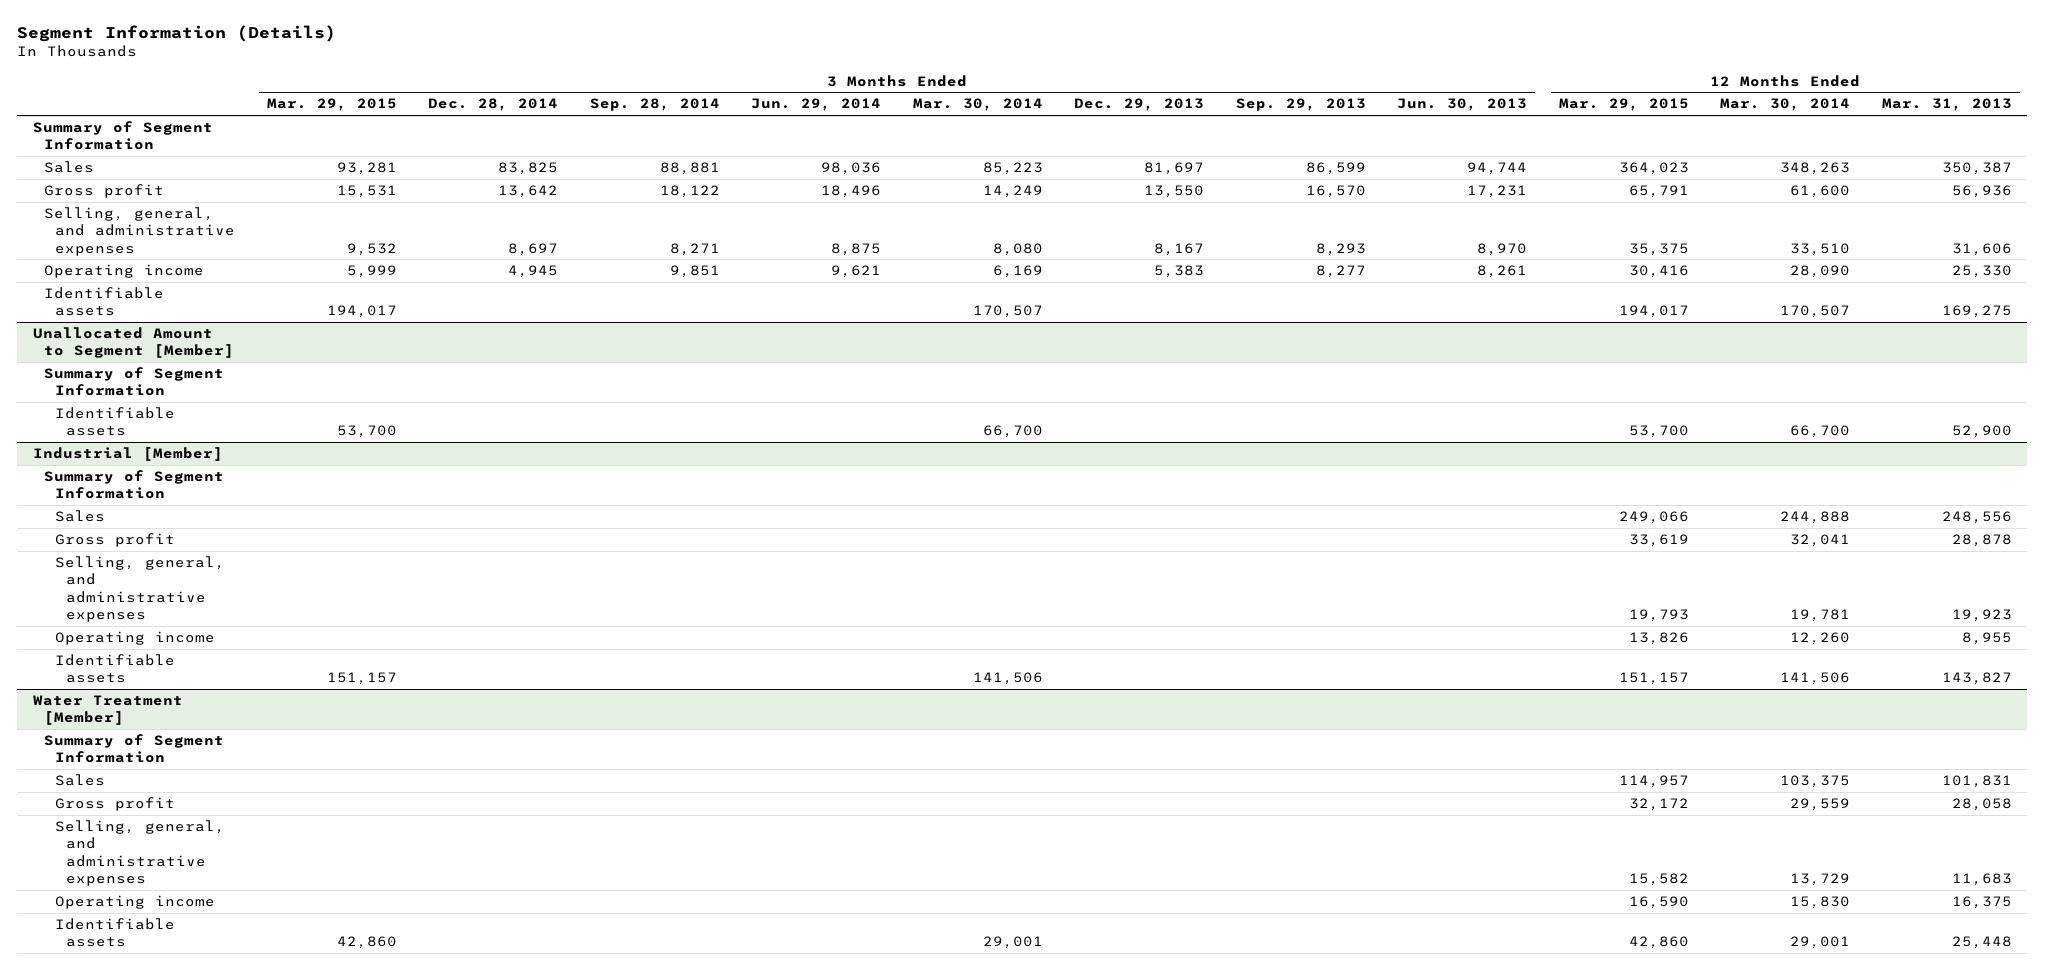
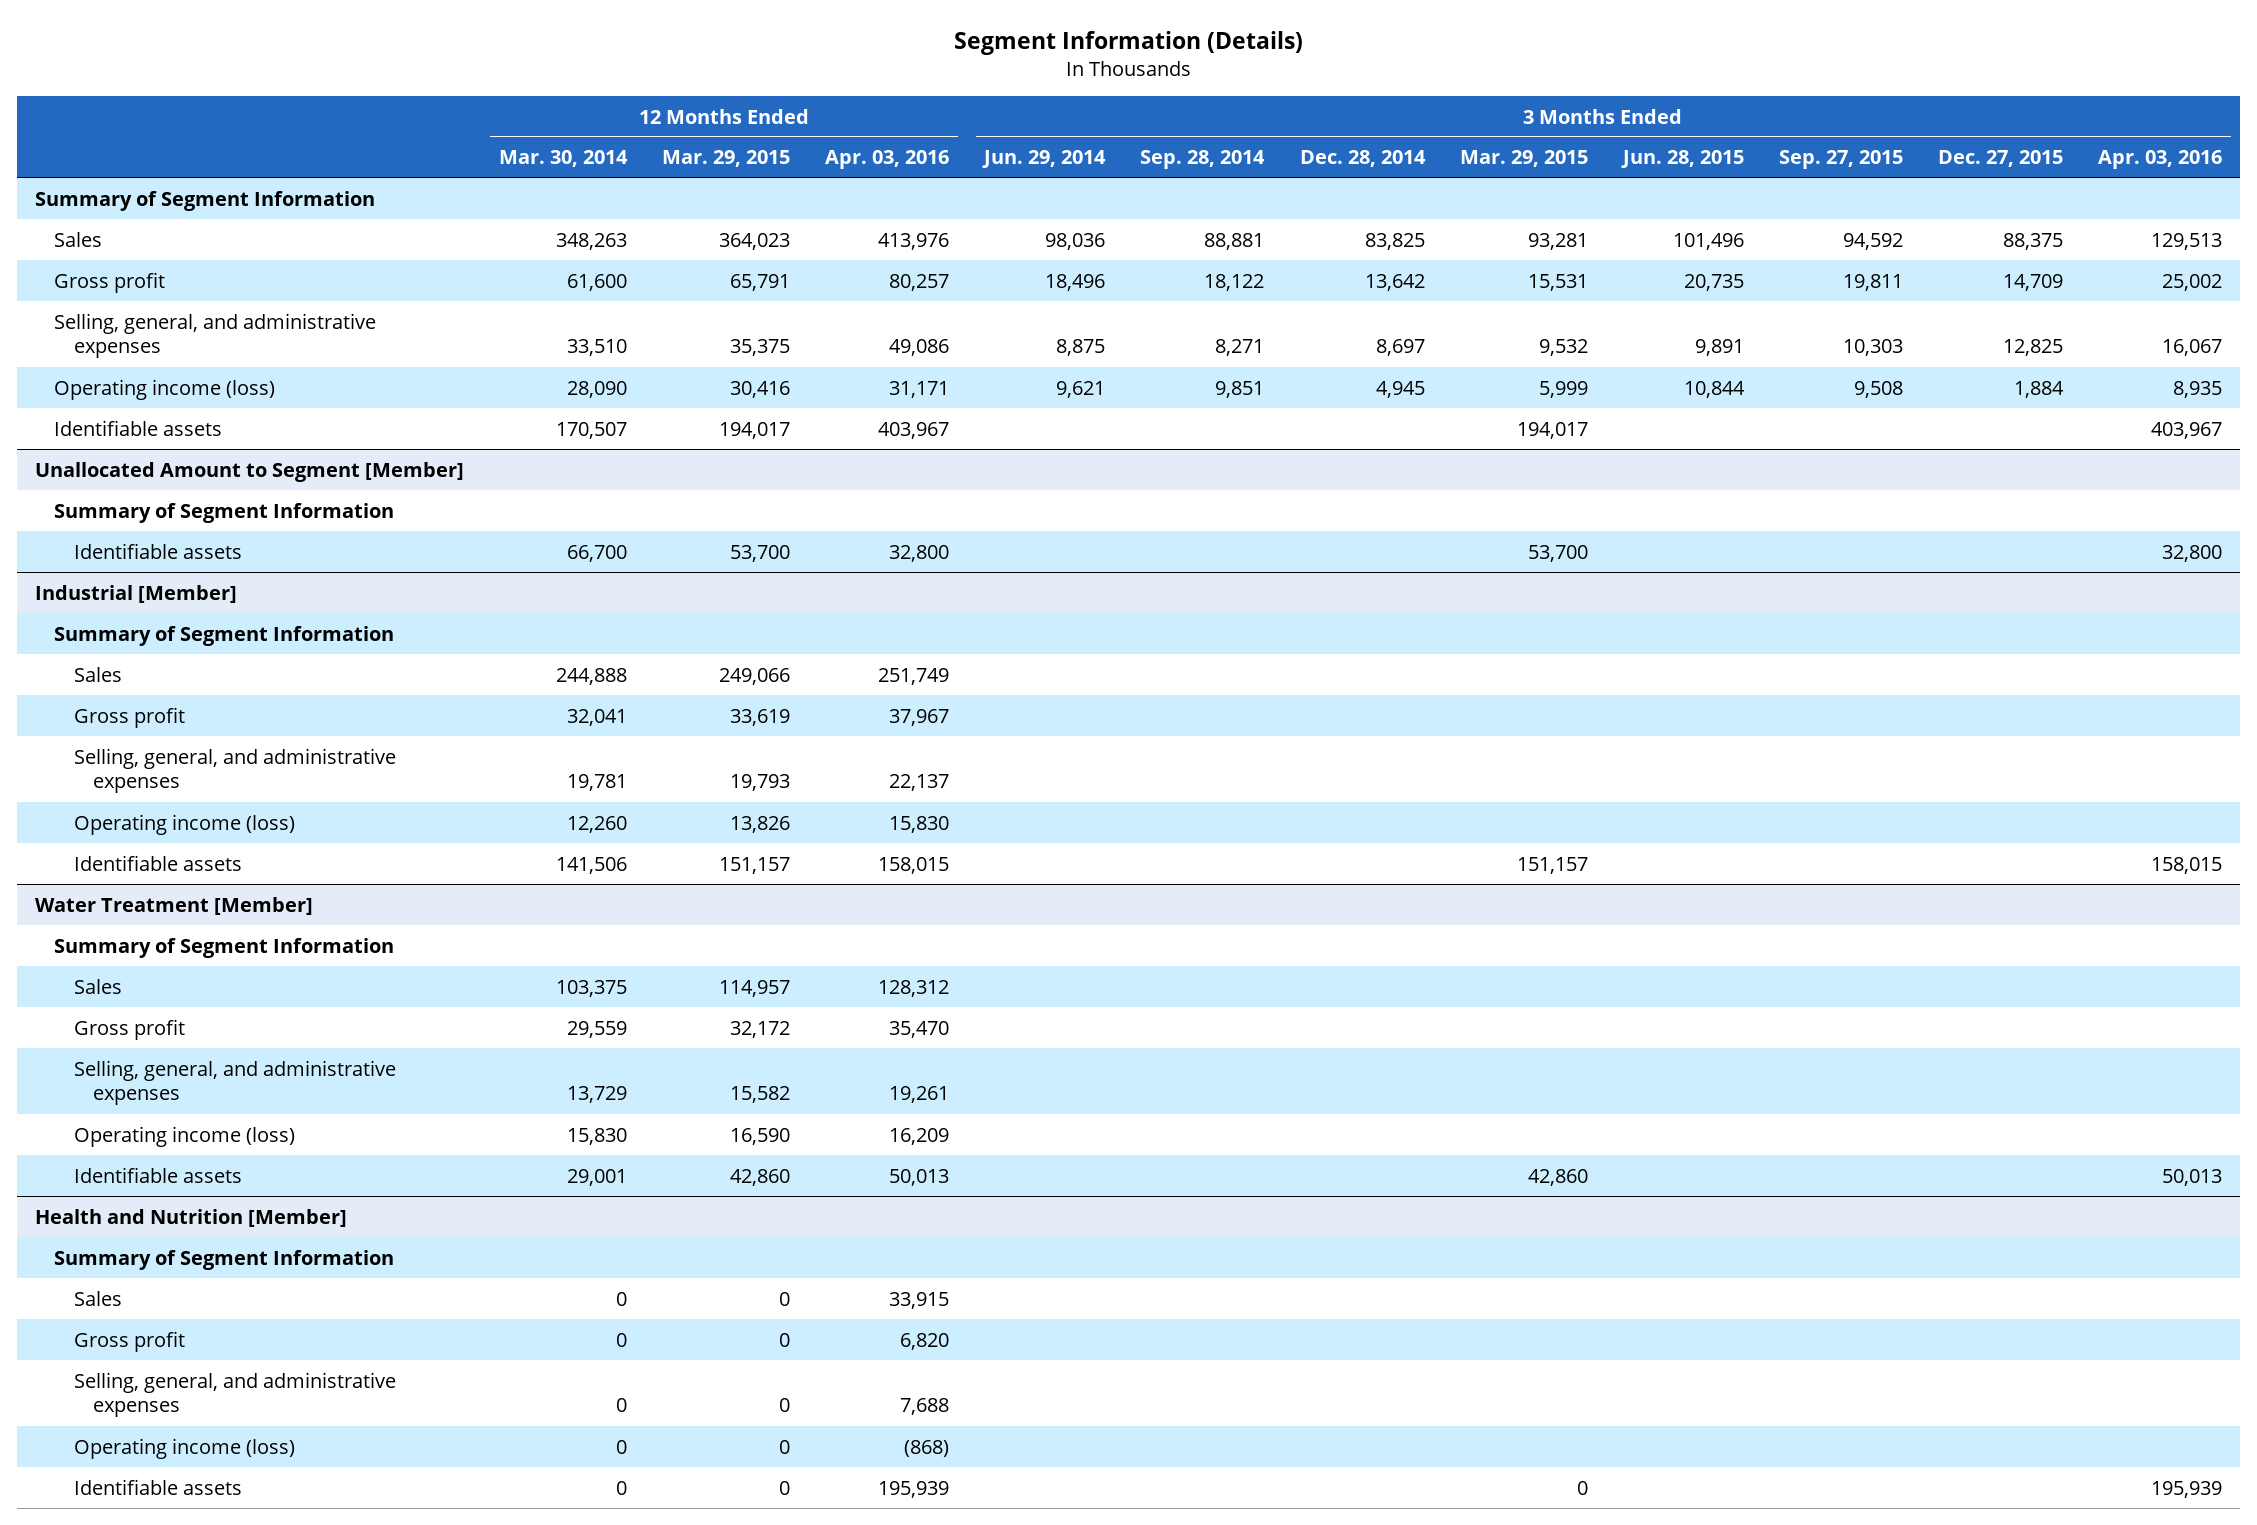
[912,98,1043,112] Mar. 30, 2014 -> none
[1074,98,1205,112] Dec. 29, 2013 -> none
[1235,98,1366,112] Sep. 29, 2013 -> none
[1397,98,1528,112] Jun. 30, 2013 -> none
[1881,98,2012,112] Mar. 31, 2013 -> none
none -> [825,150,950,170] Apr. 03, 2016
none -> [1620,150,1744,169] Jun. 28, 2015
none -> [1778,150,1903,170] Sep. 27, 2015
none -> [1937,150,2063,168] Dec. 27, 2015
none -> [2098,150,2223,170] Apr. 03, 2016
[44,264,205,279] Operating income -> [54,378,276,400] Operating income (loss)
[55,631,216,646] Operating income -> [73,813,295,835] Operating income (loss)
[55,895,216,910] Operating income -> [73,1125,295,1147] Operating income (loss)
none -> [34,1208,347,1227] Health and Nutrition [Member]
none -> [54,1249,395,1270] Summary of Segment Information
none -> [73,1290,122,1306] Sales
none -> [73,1330,185,1352] Gross profit
none -> [73,1371,396,1418] Selling, general, and administrative expenses
none -> [73,1437,295,1459] Operating income (loss)
none -> [73,1478,242,1495] Identifiable assets

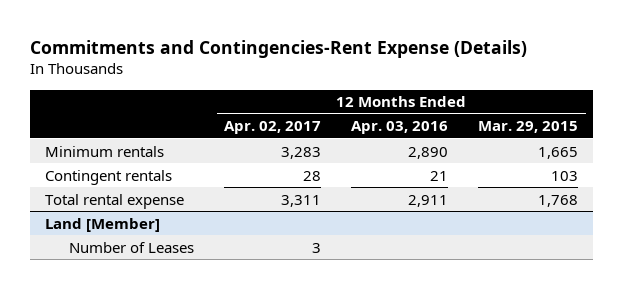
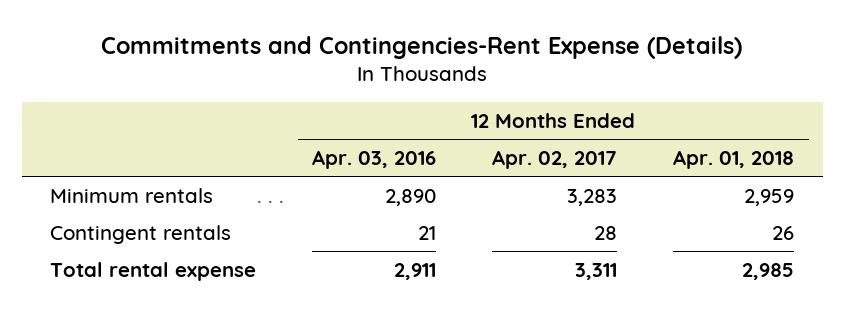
[478,121,579,134] Mar. 29, 2015 -> none
none -> [673,149,795,169] Apr. 01, 2018
[45,217,161,232] Land [Member] -> none
[69,241,195,253] Number of Leases -> none

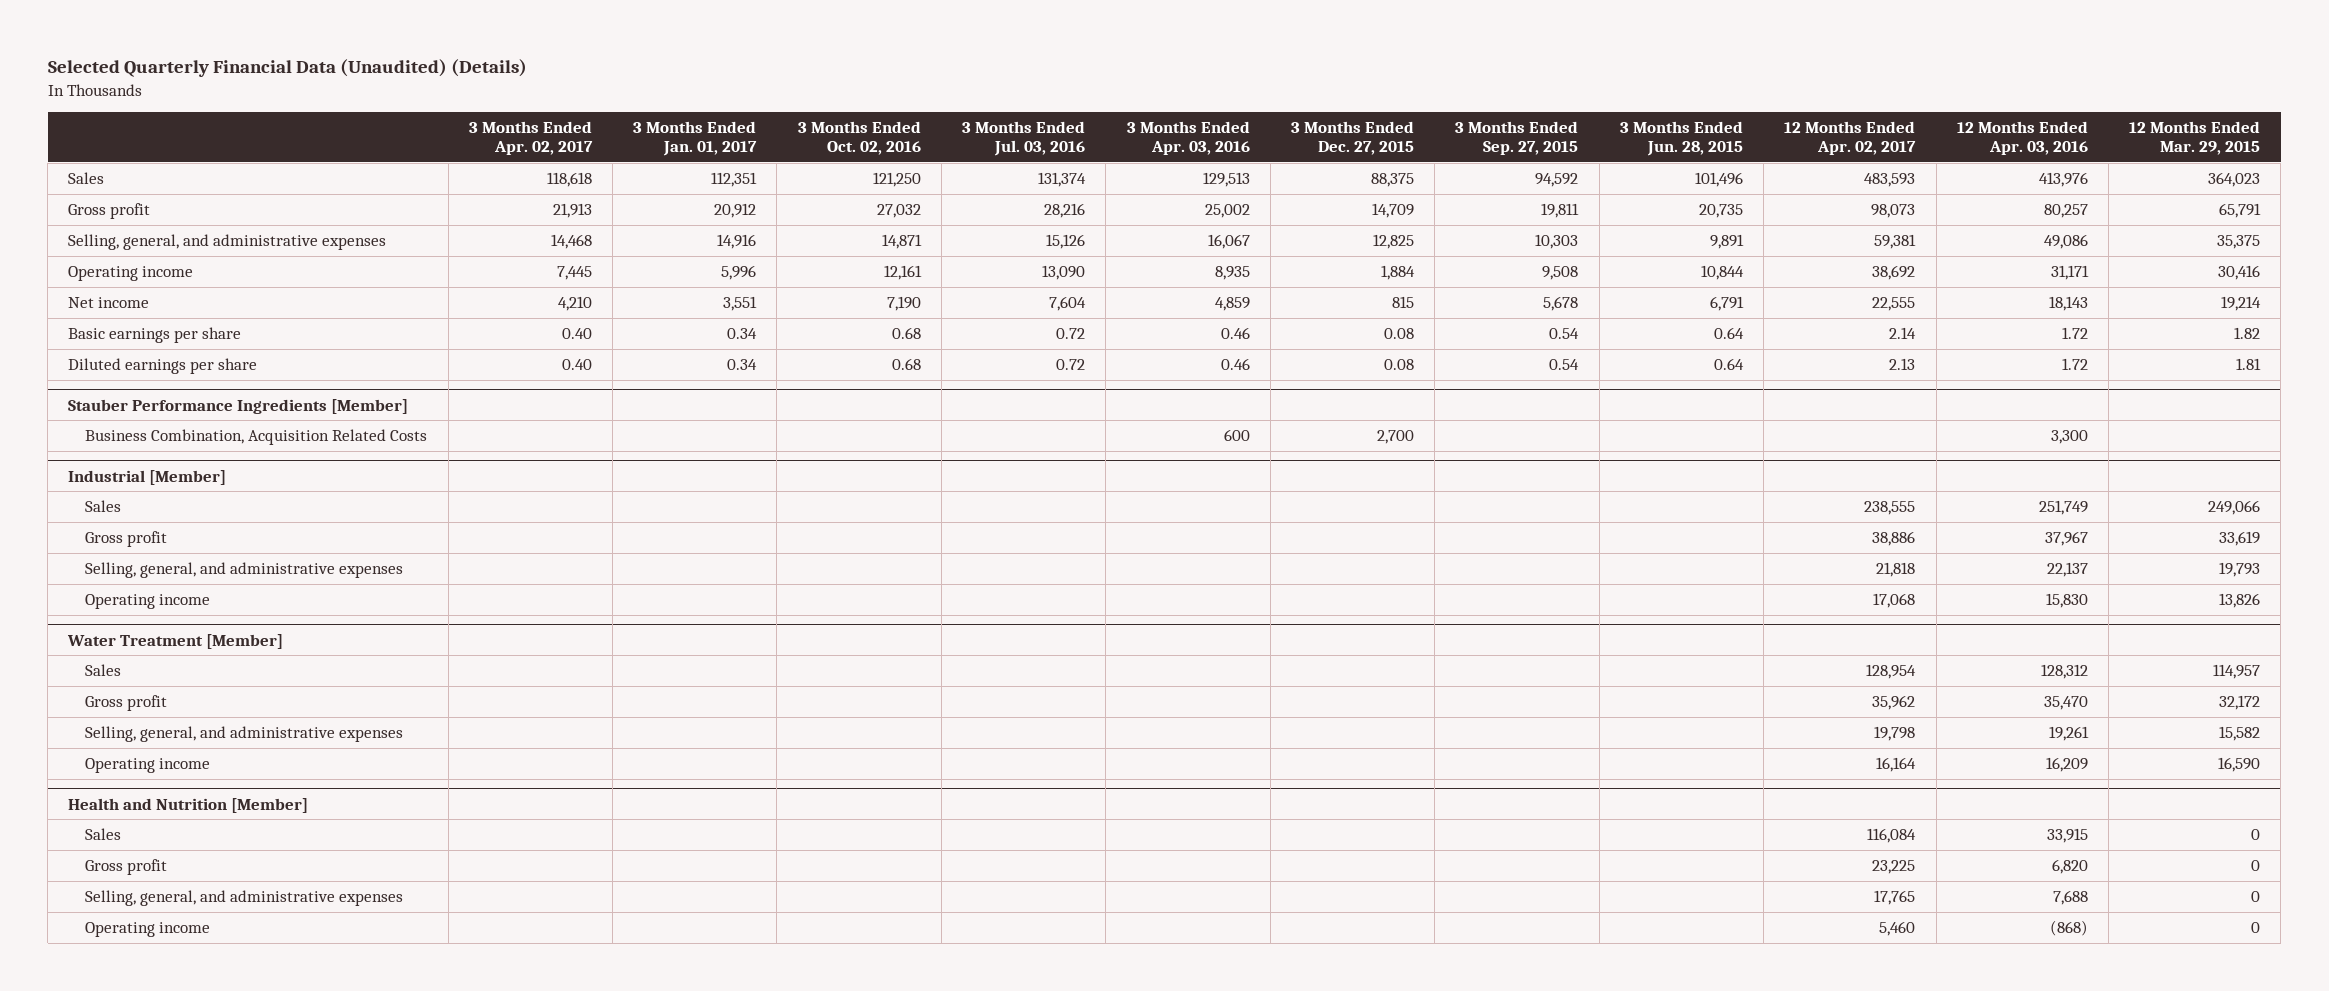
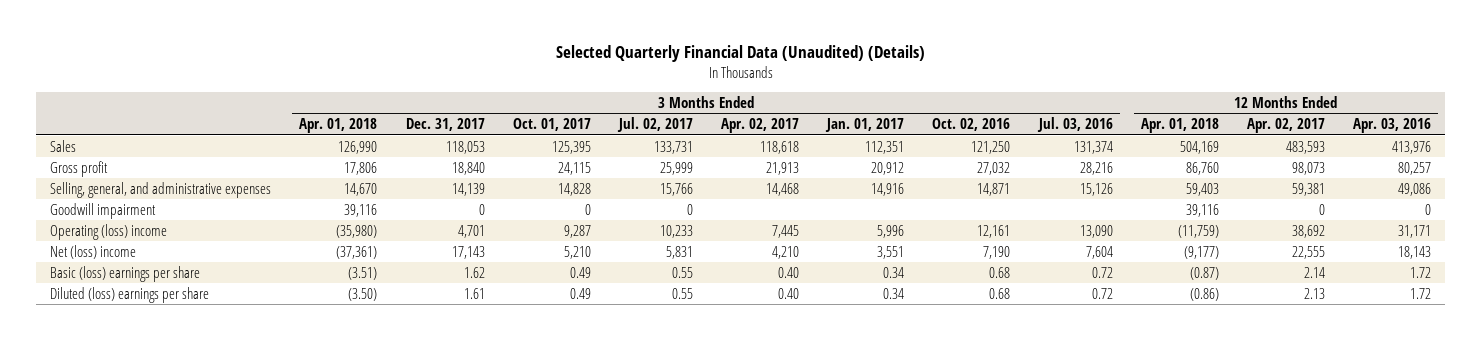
[1126,120,1250,156] 3 Months Ended Apr. 03, 2016 -> none
[1290,120,1414,156] 3 Months Ended Dec. 27, 2015 -> none
[1455,120,1579,156] 3 Months Ended Sep. 27, 2015 -> none
[1619,120,1743,157] 3 Months Ended Jun. 28, 2015 -> none
[2129,120,2261,156] 12 Months Ended Mar. 29, 2015 -> none
none -> [299,117,378,133] Apr. 01, 2018
none -> [405,117,485,131] Dec. 31, 2017
none -> [512,117,591,131] Oct. 01, 2017
none -> [616,116,693,132] Jul. 02, 2017
none -> [1140,117,1219,133] Apr. 01, 2018
[68,398,409,414] Stauber Performance Ingredients [Member] -> none
[85,428,428,445] Business Combination, Acquisition Related Costs -> none
[68,469,227,485] Industrial [Member] -> none
[85,499,122,512] Sales -> none
[85,530,168,547] Gross profit -> none
[85,561,404,578] Selling, general, and administrative expenses -> none
[85,593,211,609] Operating income -> none
[67,633,284,649] Water Treatment [Member] -> none
[85,663,122,676] Sales -> none
[85,694,168,711] Gross profit -> none
[85,725,404,742] Selling, general, and administrative expenses -> none
[85,757,211,773] Operating income -> none
[68,797,309,813] Health and Nutrition [Member] -> none
[85,827,122,840] Sales -> none
[85,858,168,875] Gross profit -> none
[85,889,404,906] Selling, general, and administrative expenses -> none
[85,921,211,937] Operating income -> none
none -> [50,202,157,219] Goodwill impairment
[68,265,194,281] Operating income -> [50,223,168,240] Operating (loss) income
[68,296,150,308] Net income -> [50,244,137,259] Net (loss) income
[68,326,242,343] Basic earnings per share -> [50,265,201,282] Basic (loss) earnings per share
[68,357,258,374] Diluted earnings per share -> [50,286,210,303] Diluted (loss) earnings per share

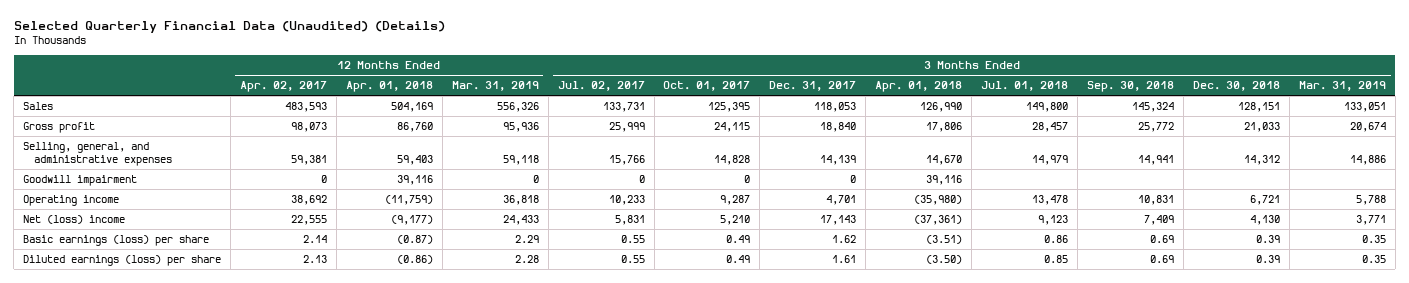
[721,117,800,133] Apr. 02, 2017 -> none
[825,117,905,132] Jan. 01, 2017 -> none
[932,117,1011,131] Oct. 02, 2016 -> none
[1036,116,1113,132] Jul. 03, 2016 -> none
[1352,117,1431,133] Apr. 03, 2016 -> none
none -> [451,81,539,92] Mar. 31, 2019
none -> [981,81,1069,92] Jul. 01, 2018
none -> [1087,81,1175,93] Sep. 30, 2018
none -> [1192,81,1280,92] Dec. 30, 2018
none -> [1298,81,1386,92] Mar. 31, 2019
[50,223,168,240] Operating (loss) income -> [22,195,119,207] Operating income
[50,265,201,282] Basic (loss) earnings per share -> [22,235,209,247] Basic earnings (loss) per share
[50,286,210,303] Diluted (loss) earnings per share -> [22,255,221,267] Diluted earnings (loss) per share

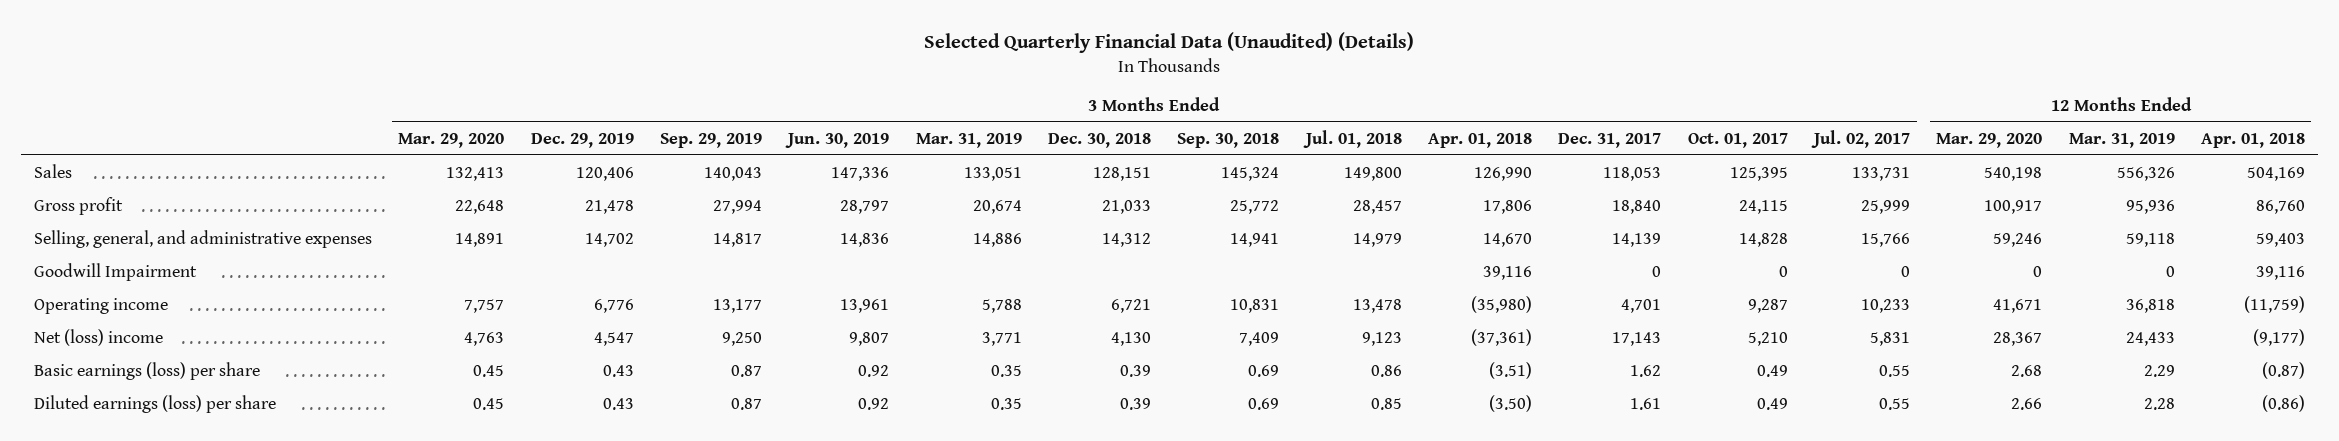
[239,81,327,93] Apr. 02, 2017 -> none
none -> [398,132,505,148] Mar. 29, 2020
none -> [530,132,634,148] Dec. 29, 2019
none -> [660,132,763,148] Sep. 29, 2019
none -> [785,132,890,148] Jun. 30, 2019
none -> [1936,132,2043,148] Mar. 29, 2020
[22,175,137,187] Goodwill impairment -> [34,262,198,281] Goodwill Impairment

